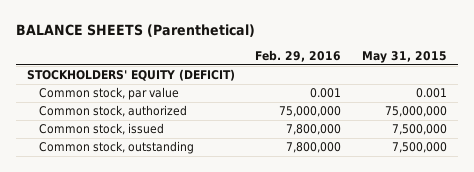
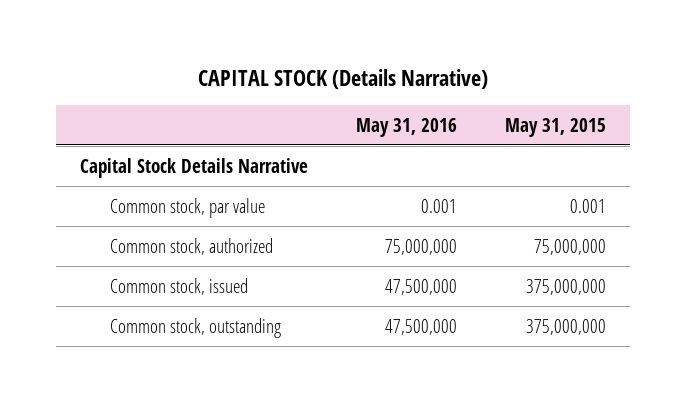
[16,23,256,37] BALANCE SHEETS (Parenthetical) -> [198,68,489,89] CAPITAL STOCK (Details Narrative)
[255,49,342,62] Feb. 29, 2016 -> none
none -> [356,117,458,137] May 31, 2016
[26,69,235,82] STOCKHOLDERS' EQUITY (DEFICIT) -> none
none -> [80,157,309,178] Capital Stock Details Narrative
[392,124,448,136] 7,500,000 -> [526,278,607,295] 375,000,000
[392,142,448,154] 7,500,000 -> [526,318,607,335] 375,000,000

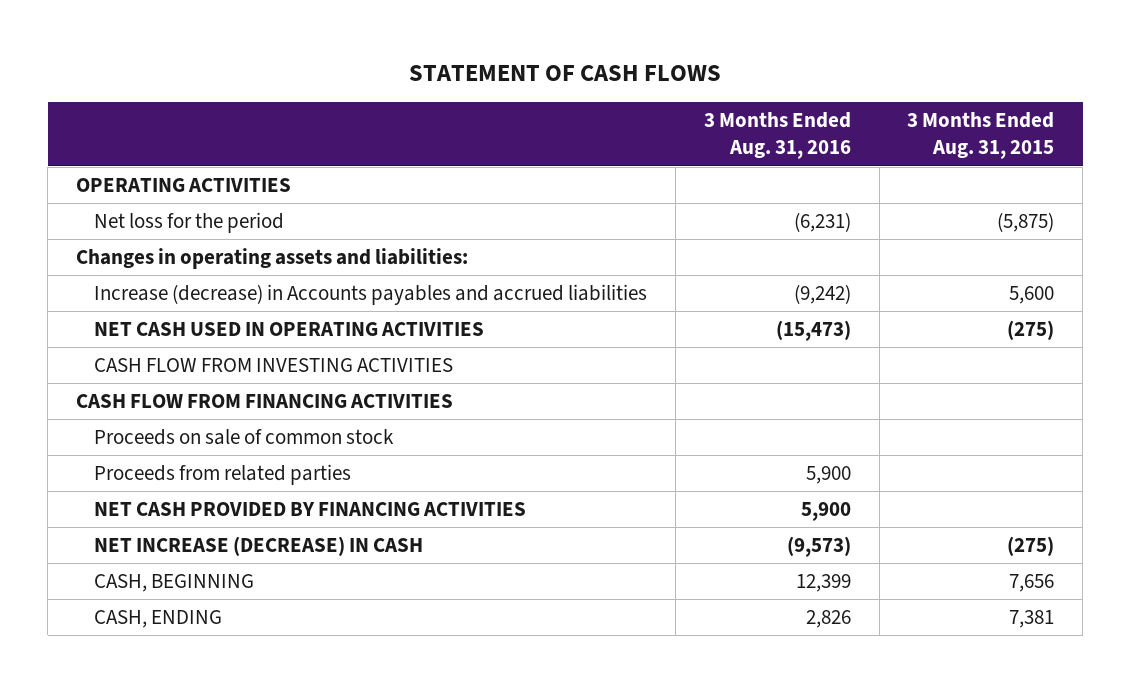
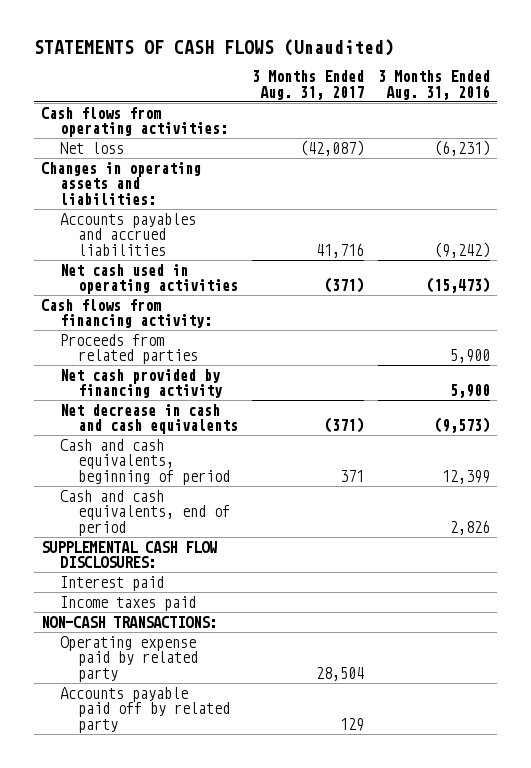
[409,64,722,81] STATEMENT OF CASH FLOWS -> [34,38,395,56] STATEMENTS OF CASH FLOWS (Unaudited)
[907,112,1055,160] 3 Months Ended Aug. 31, 2015 -> none
none -> [251,70,364,100] 3 Months Ended Aug. 31, 2017
[76,178,292,193] OPERATING ACTIVITIES -> [41,106,228,138] Cash flows from operating activities:
[94,212,285,234] Net loss for the period -> [59,141,124,154] Net loss
[94,358,454,373] CASH FLOW FROM INVESTING ACTIVITIES -> none
[94,429,395,446] Proceeds on sale of common stock -> none
[94,284,648,306] Increase (decrease) in Accounts payables and accrued liabilities -> [59,212,196,257] Accounts payables and accrued liabilities
[94,322,485,337] NET CASH USED IN OPERATING ACTIVITIES -> [59,263,238,295] Net cash used in operating activities
[76,394,454,409] CASH FLOW FROM FINANCING ACTIVITIES -> [41,298,212,329] Cash flows from financing activity:
[94,502,527,517] NET CASH PROVIDED BY FINANCING ACTIVITIES -> [59,368,222,399] Net cash provided by financing activity
[94,536,424,557] NET INCREASE (DECREASE) IN CASH -> [59,403,238,435] Net decrease in cash and cash equivalents
[94,574,255,593] CASH, BEGINNING -> [59,438,230,486] Cash and cash equivalents, beginning of period
[94,610,223,629] CASH, ENDING -> [59,489,230,537] Cash and cash equivalents, end of period
none -> [41,540,219,569] SUPPLEMENTAL CASH FLOW DISCLOSURES:
none -> [59,575,164,591] Interest paid
none -> [59,595,196,611] Income taxes paid
none -> [41,615,218,628] NON-CASH TRANSACTIONS:
none -> [59,635,198,683] Operating expense paid by related party
none -> [59,686,230,734] Accounts payable paid off by related party

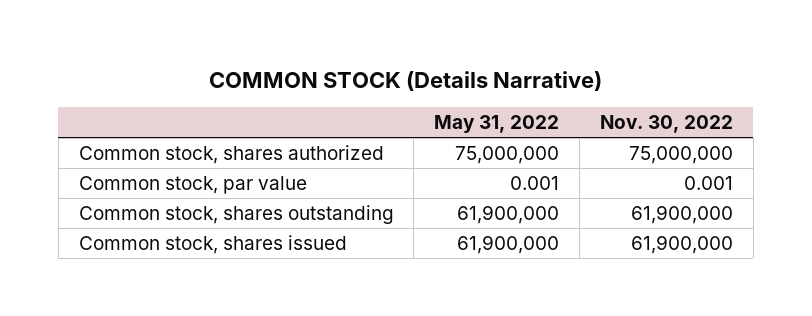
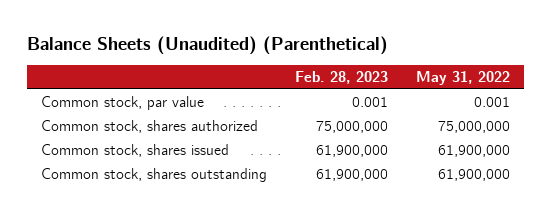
[208,71,602,92] COMMON STOCK (Details Narrative) -> [26,36,388,56] Balance Sheets (Unaudited) (Parenthetical)
[600,115,734,134] Nov. 30, 2022 -> none
none -> [294,70,388,84] Feb. 28, 2023
[78,144,384,164] Common stock, shares authorized -> [40,119,258,133] Common stock, shares authorized
[78,204,394,224] Common stock, shares outstanding -> [40,167,267,182] Common stock, shares outstanding

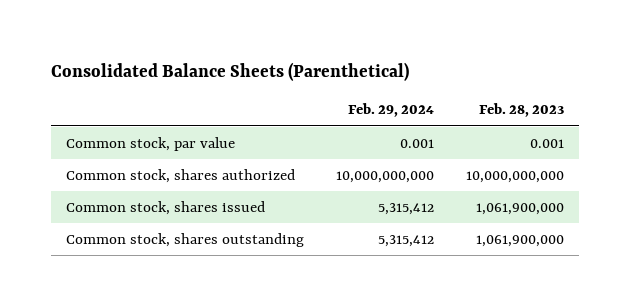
[26,36,388,56] Balance Sheets (Unaudited) (Parenthetical) -> [50,61,409,81] Consolidated Balance Sheets (Parenthetical)
[415,70,510,85] May 31, 2022 -> none
none -> [348,103,435,118] Feb. 29, 2024
[315,120,388,133] 75,000,000 -> [465,170,564,183] 10,000,000,000
[315,144,388,157] 61,900,000 -> [475,202,564,215] 1,061,900,000
[315,168,388,181] 61,900,000 -> [475,234,564,247] 1,061,900,000

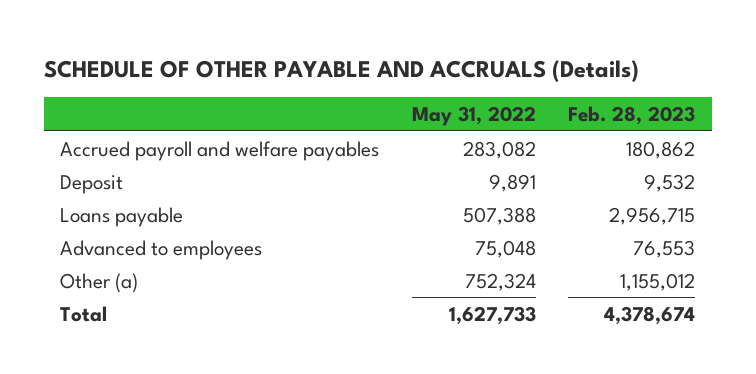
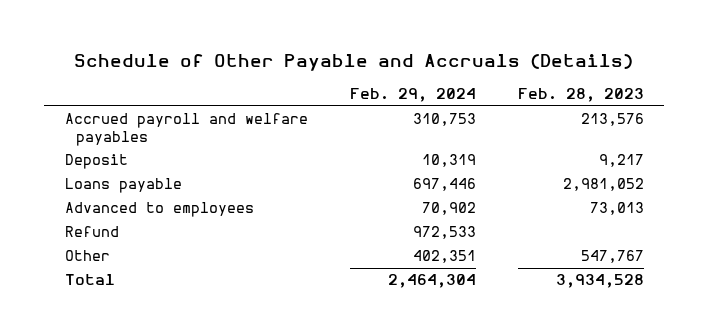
[43,59,639,82] SCHEDULE OF OTHER PAYABLE AND ACCRUALS (Details) -> [74,54,634,72] Schedule of Other Payable and Accruals (Details)
[411,106,536,127] May 31, 2022 -> none
none -> [349,88,476,103] Feb. 29, 2024
[626,140,696,159] 180,862 -> [580,113,644,127] 213,576
[644,173,696,192] 9,532 -> [598,154,644,168] 9,217
[609,206,696,225] 2,956,715 -> [562,178,644,192] 2,981,052
[633,239,696,258] 76,553 -> [589,202,644,216] 73,013
none -> [65,226,120,238] Refund
[60,272,139,293] Other (a) -> [65,250,111,262] Other
[620,272,696,291] 1,155,012 -> [580,250,644,264] 547,767
[604,305,696,325] 4,378,674 -> [555,274,644,289] 3,934,528

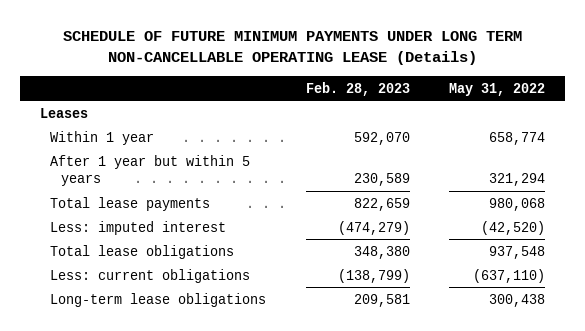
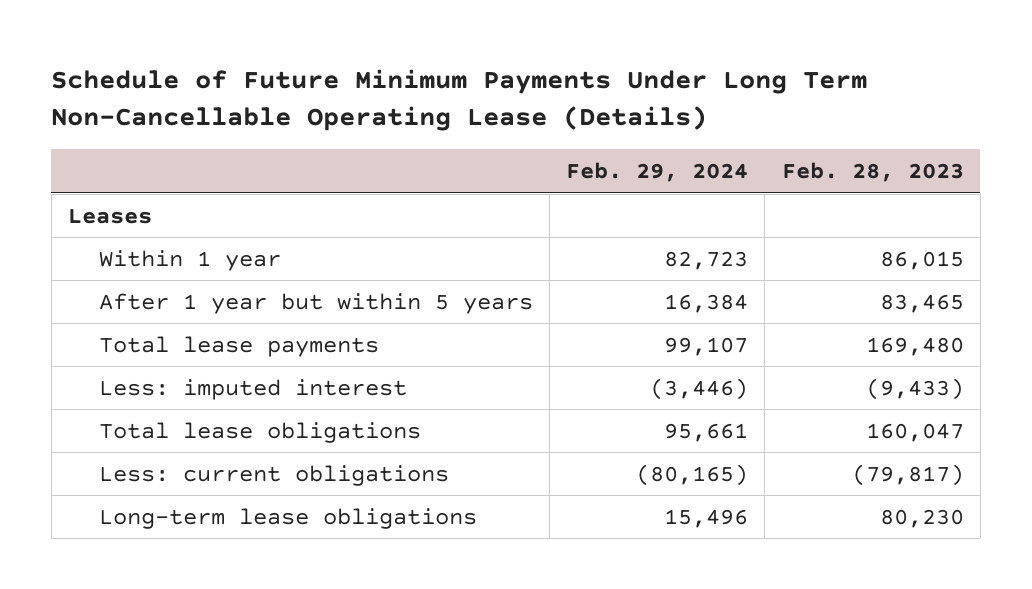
[62,31,522,66] SCHEDULE OF FUTURE MINIMUM PAYMENTS UNDER LONG TERM NON-CANCELLABLE OPERATING LEASE (Details) -> [51,69,868,132] Schedule of Future Minimum Payments Under Long Term Non-Cancellable Operating Lease (Details)
[449,82,546,96] May 31, 2022 -> none
none -> [566,162,749,183] Feb. 29, 2024
[353,131,410,145] 592,070 -> [879,250,964,270] 86,015
[353,173,410,187] 230,589 -> [879,293,964,313] 83,465
[353,197,410,211] 822,659 -> [865,336,964,356] 169,480
[337,220,410,235] (474,279) -> [865,377,964,400] (9,433)
[353,245,410,259] 348,380 -> [865,422,964,442] 160,047
[337,268,410,283] (138,799) -> [851,463,964,486] (79,817)
[353,293,410,307] 209,581 -> [879,508,964,528] 80,230

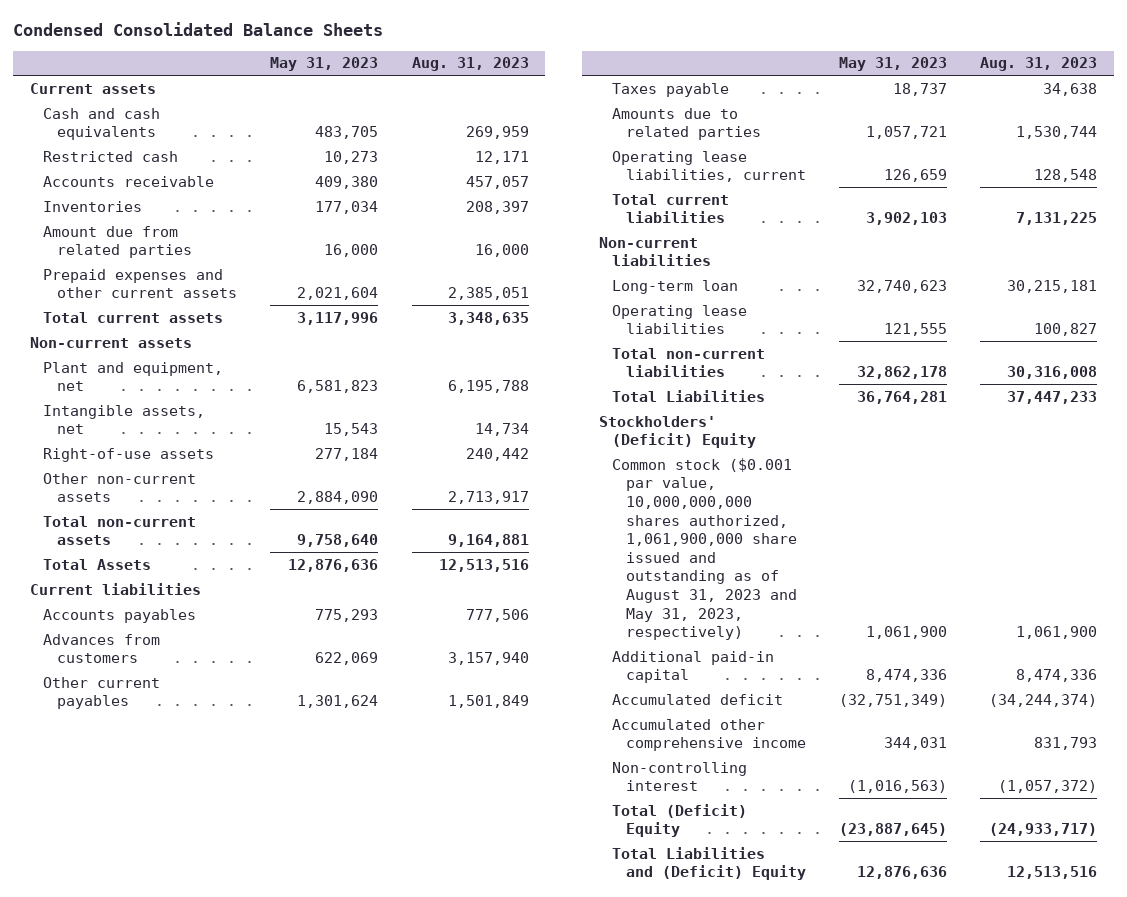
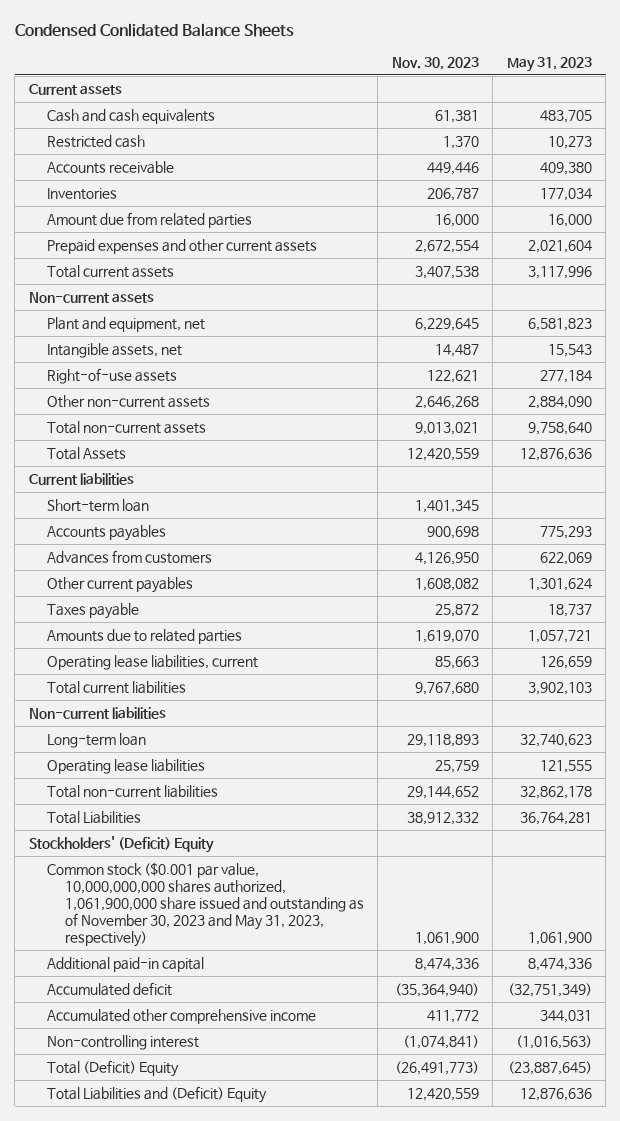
[13,21,384,36] Condensed Consolidated Balance Sheets -> [14,22,294,37] Condensed Conlidated Balance Sheets
[411,57,529,72] Aug. 31, 2023 -> none
none -> [391,56,479,70] Nov. 30, 2023
none -> [46,498,149,512] Short-term loan
[612,457,797,641] Common stock ($0.001 par value, 10,000,000,000 shares authorized, 1,061,900,000 share issued and outstanding as of August 31, 2023 and May 31, 2023, respectively) -> [46,861,364,947] Common stock ($0.001 par value, 10,000,000,000 shares authorized, 1,061,900,000 share issued and outstanding as of November 30, 2023 and May 31, 2023, respectively)

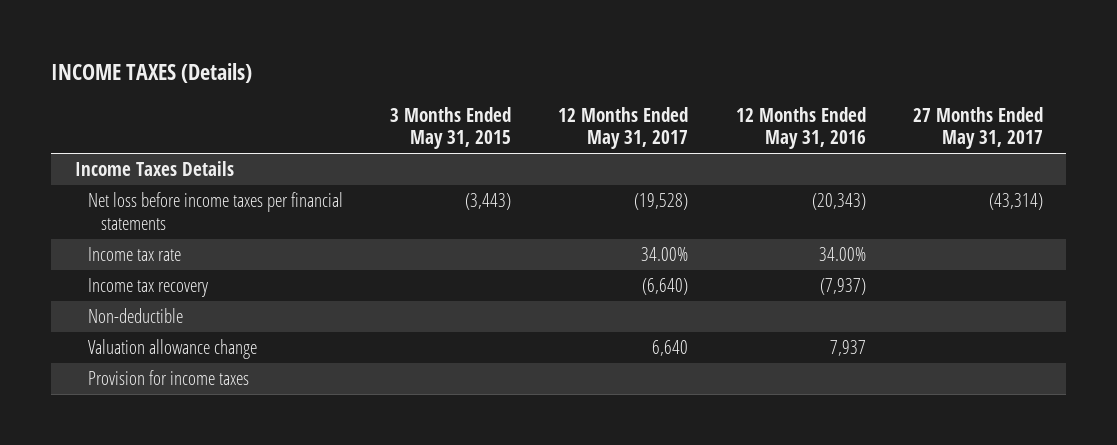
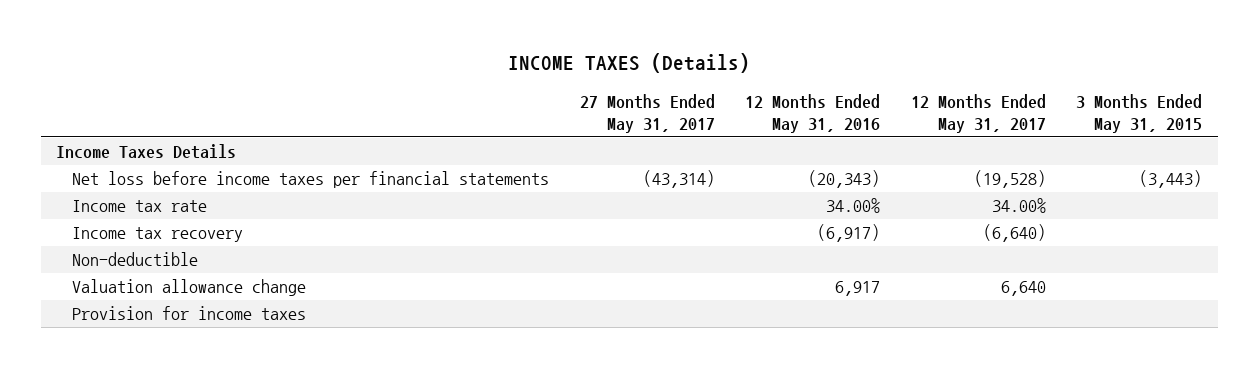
[819,278,866,296] (7,937) -> [817,224,881,243] (6,917)
[829,340,866,357] 7,937 -> [835,281,881,297] 6,917

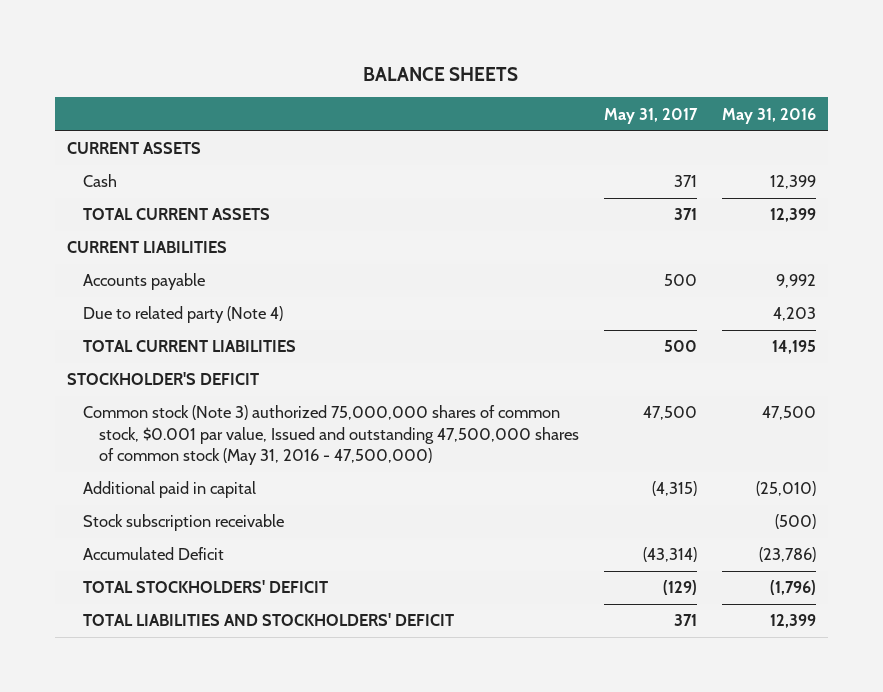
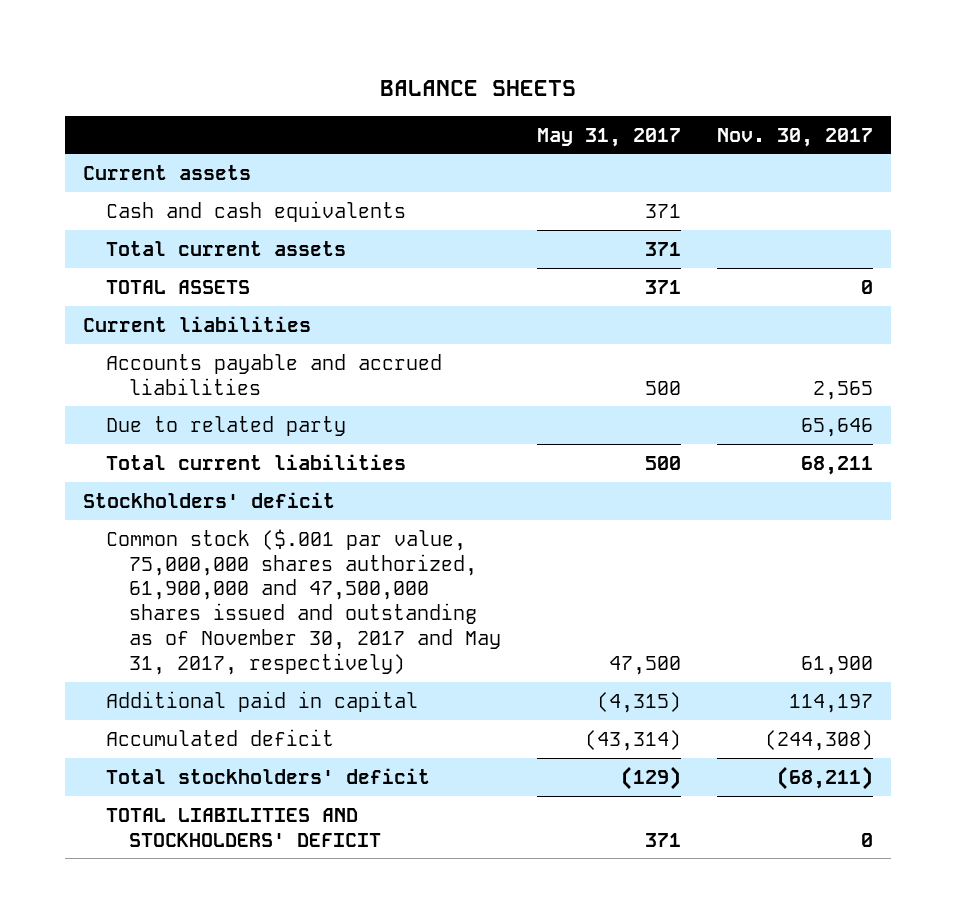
[721,107,816,124] May 31, 2016 -> none
none -> [717,127,874,147] Nov. 30, 2017
[83,273,206,291] Accounts payable -> none
[67,142,202,155] CURRENT ASSETS -> [82,164,251,180] Current assets
[83,174,118,188] Cash -> [105,200,406,222] Cash and cash equivalents
[83,208,271,221] TOTAL CURRENT ASSETS -> [105,240,346,256] Total current assets
none -> [105,279,250,294] TOTAL ASSETS
[67,241,228,254] CURRENT LIABILITIES -> [82,315,311,332] Current liabilities
none -> [105,353,442,395] Accounts payable and accrued liabilities
[83,306,284,324] Due to related party (Note 4) -> [105,415,346,436] Due to related party
[83,340,297,353] TOTAL CURRENT LIABILITIES -> [105,453,406,470] Total current liabilities
[67,372,260,386] STOCKHOLDER'S DEFICIT -> [82,491,335,508] Stockholders' deficit
[83,405,580,465] Common stock (Note 3) authorized 75,000,000 shares of common stock, $0.001 par value, Issued and outstanding 47,500,000 shares of common stock (May 31, 2016 - 47,500,000) -> [105,528,502,675] Common stock ($.001 par value, 75,000,000 shares authorized, 61,900,000 and 47,500,000 shares issued and outstanding as of November 30, 2017 and May 31, 2017, respectively)
[83,514,285,532] Stock subscription receivable -> none
[83,547,225,561] Accumulated Deficit -> [105,728,334,746] Accumulated deficit
[83,580,329,594] TOTAL STOCKHOLDERS' DEFICIT -> [105,767,430,784] Total stockholders' deficit

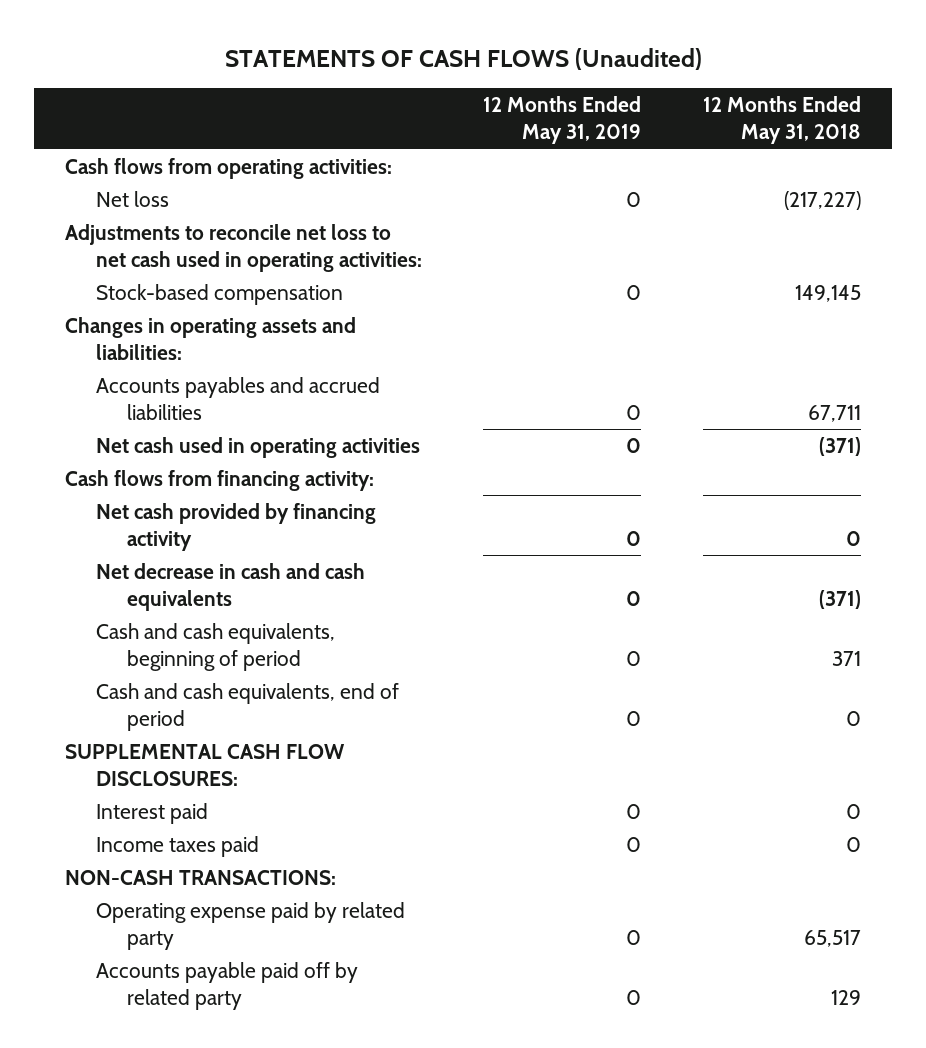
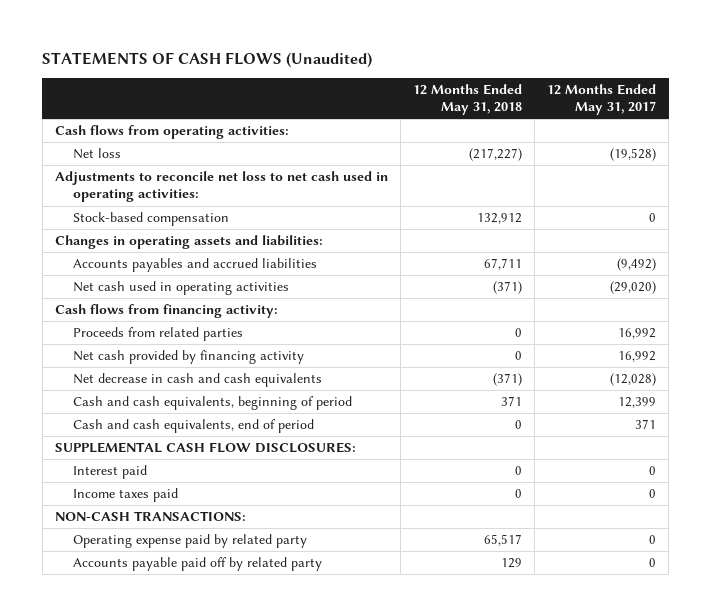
[483,96,642,145] 12 Months Ended May 31, 2019 -> none
none -> [547,83,657,116] 12 Months Ended May 31, 2017
[794,285,861,303] 149,145 -> [476,213,522,225] 132,912
none -> [72,327,243,342] Proceeds from related parties

